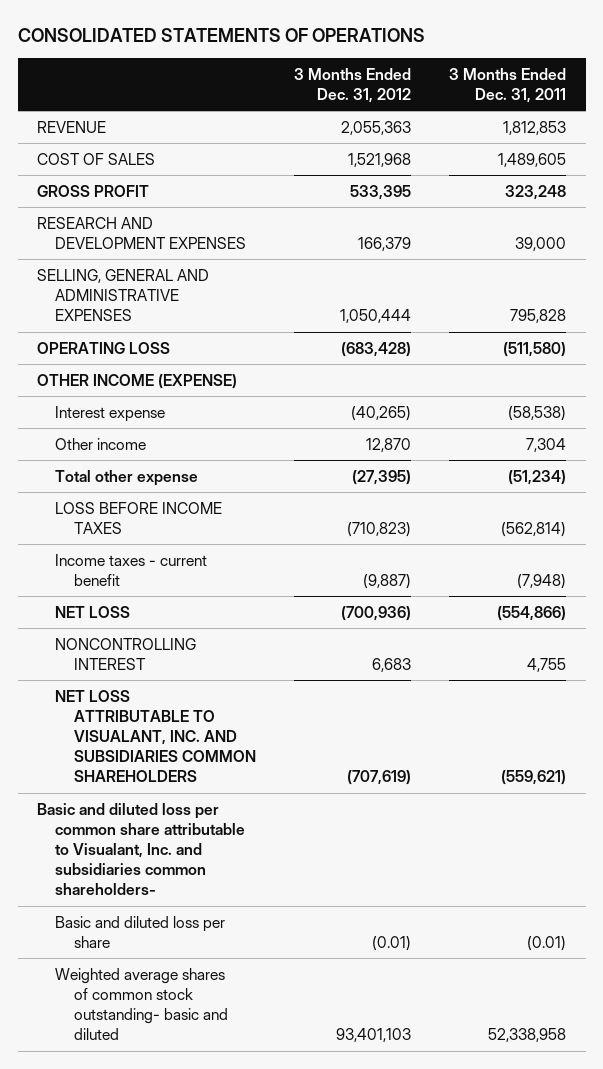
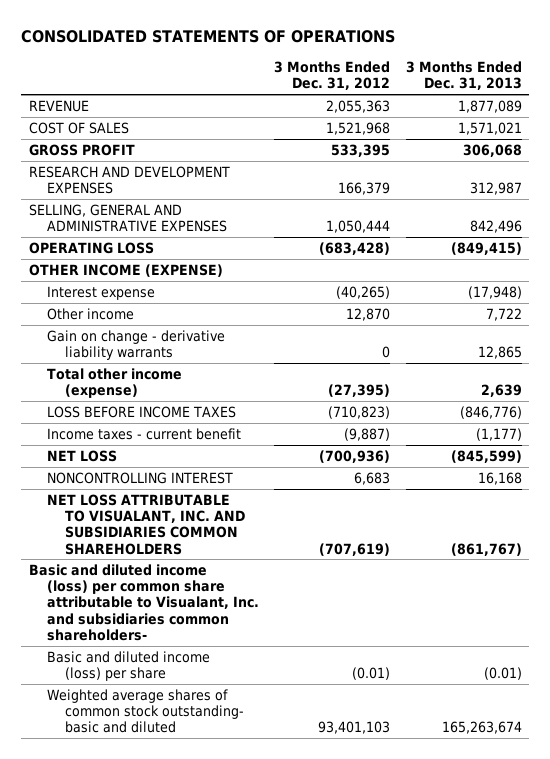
[449,67,567,103] 3 Months Ended Dec. 31, 2011 -> none
none -> [405,61,522,91] 3 Months Ended Dec. 31, 2013
none -> [46,329,225,361] Gain on change - derivative liability warrants
[55,469,199,486] Total other expense -> [46,367,182,399] Total other income (expense)
[36,802,246,896] Basic and diluted loss per common share attributable to Visualant, Inc. and subsidiaries common shareholders- -> [28,563,259,641] Basic and diluted income (loss) per common share attributable to Visualant, Inc. and subsidiaries common shareholders-
[55,915,226,949] Basic and diluted loss per share -> [46,650,210,682] Basic and diluted income (loss) per share

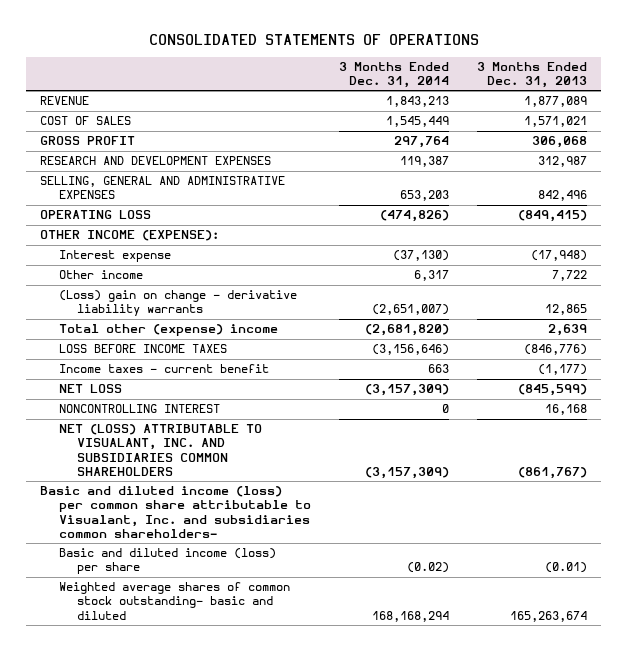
[274,61,391,91] 3 Months Ended Dec. 31, 2012 -> none
none -> [338,61,449,88] 3 Months Ended Dec. 31, 2014
[28,263,223,277] OTHER INCOME (EXPENSE) -> [40,230,220,242] OTHER INCOME (EXPENSE):
[46,329,225,361] Gain on change - derivative liability warrants -> [58,290,297,317] (Loss) gain on change - derivative liability warrants
[46,367,182,399] Total other income (expense) -> [58,324,278,337] Total other (expense) income
[46,493,246,555] NET LOSS ATTRIBUTABLE TO VISUALANT, INC. AND SUBSIDIARIES COMMON SHAREHOLDERS -> [58,424,262,476] NET (LOSS) ATTRIBUTABLE TO VISUALANT, INC. AND SUBSIDIARIES COMMON SHAREHOLDERS

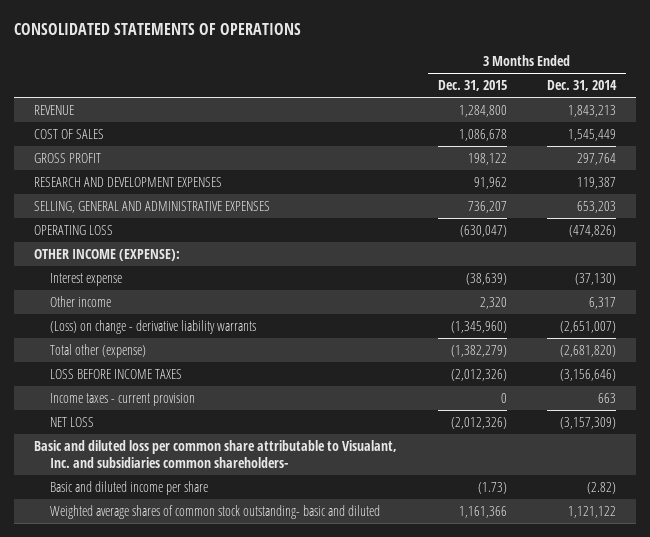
[476,61,587,88] 3 Months Ended Dec. 31, 2013 -> none
none -> [437,80,507,92] Dec. 31, 2015
[58,290,297,317] (Loss) gain on change - derivative liability warrants -> [50,319,257,334] (Loss) on change - derivative liability warrants
[58,324,278,337] Total other (expense) income -> [50,343,147,358] Total other (expense)
[58,364,269,374] Income taxes - current benefit -> [50,392,196,406] Income taxes - current provision
[58,404,220,414] NONCONTROLLING INTEREST -> none
[58,424,262,476] NET (LOSS) ATTRIBUTABLE TO VISUALANT, INC. AND SUBSIDIARIES COMMON SHAREHOLDERS -> none
[40,486,311,538] Basic and diluted income (loss) per common share attributable to Visualant, Inc. and subsidiaries common shareholders- -> [34,439,398,468] Basic and diluted loss per common share attributable to Visualant, Inc. and subsidiaries common shareholders-
[58,548,276,575] Basic and diluted income (loss) per share -> [50,480,209,495] Basic and diluted income per share
[406,562,449,574] (0.02) -> [587,481,617,494] (2.82)
[371,610,449,622] 168,168,294 -> [568,505,617,518] 1,121,122

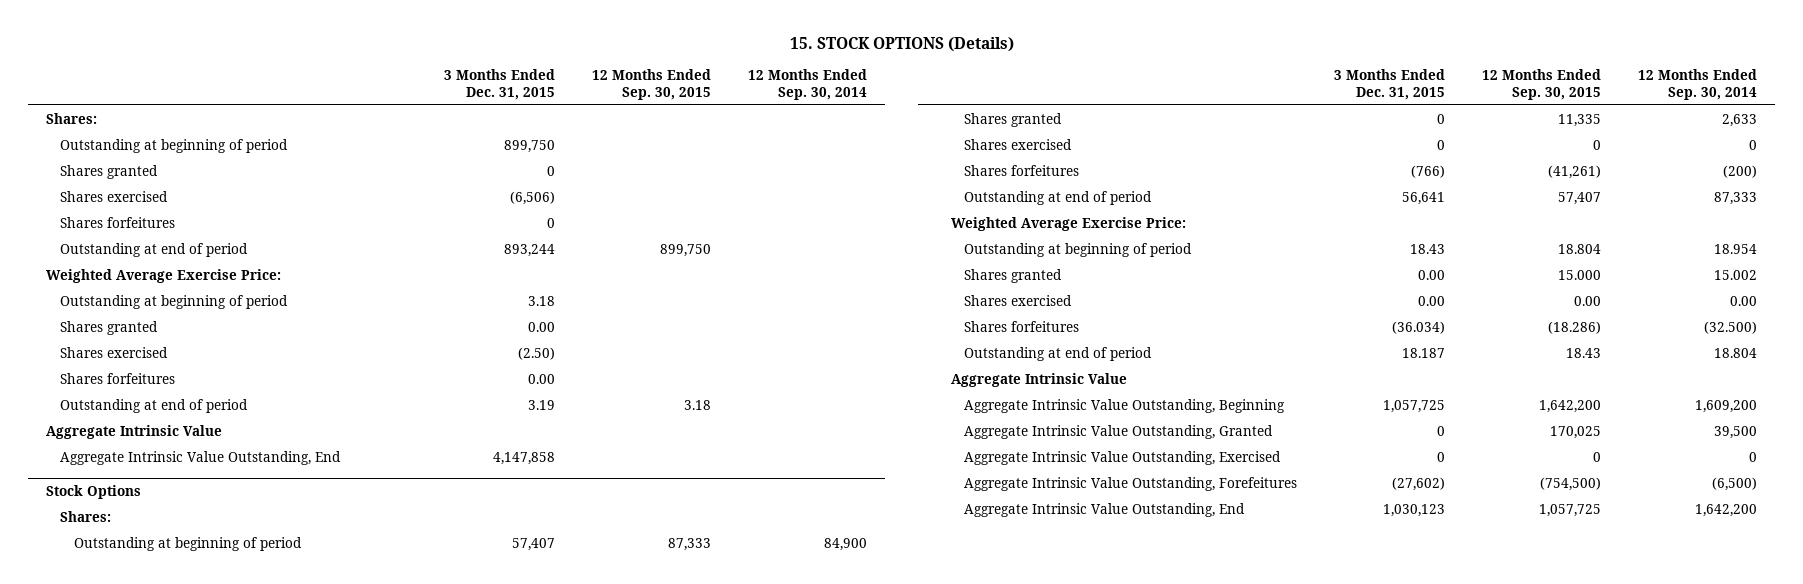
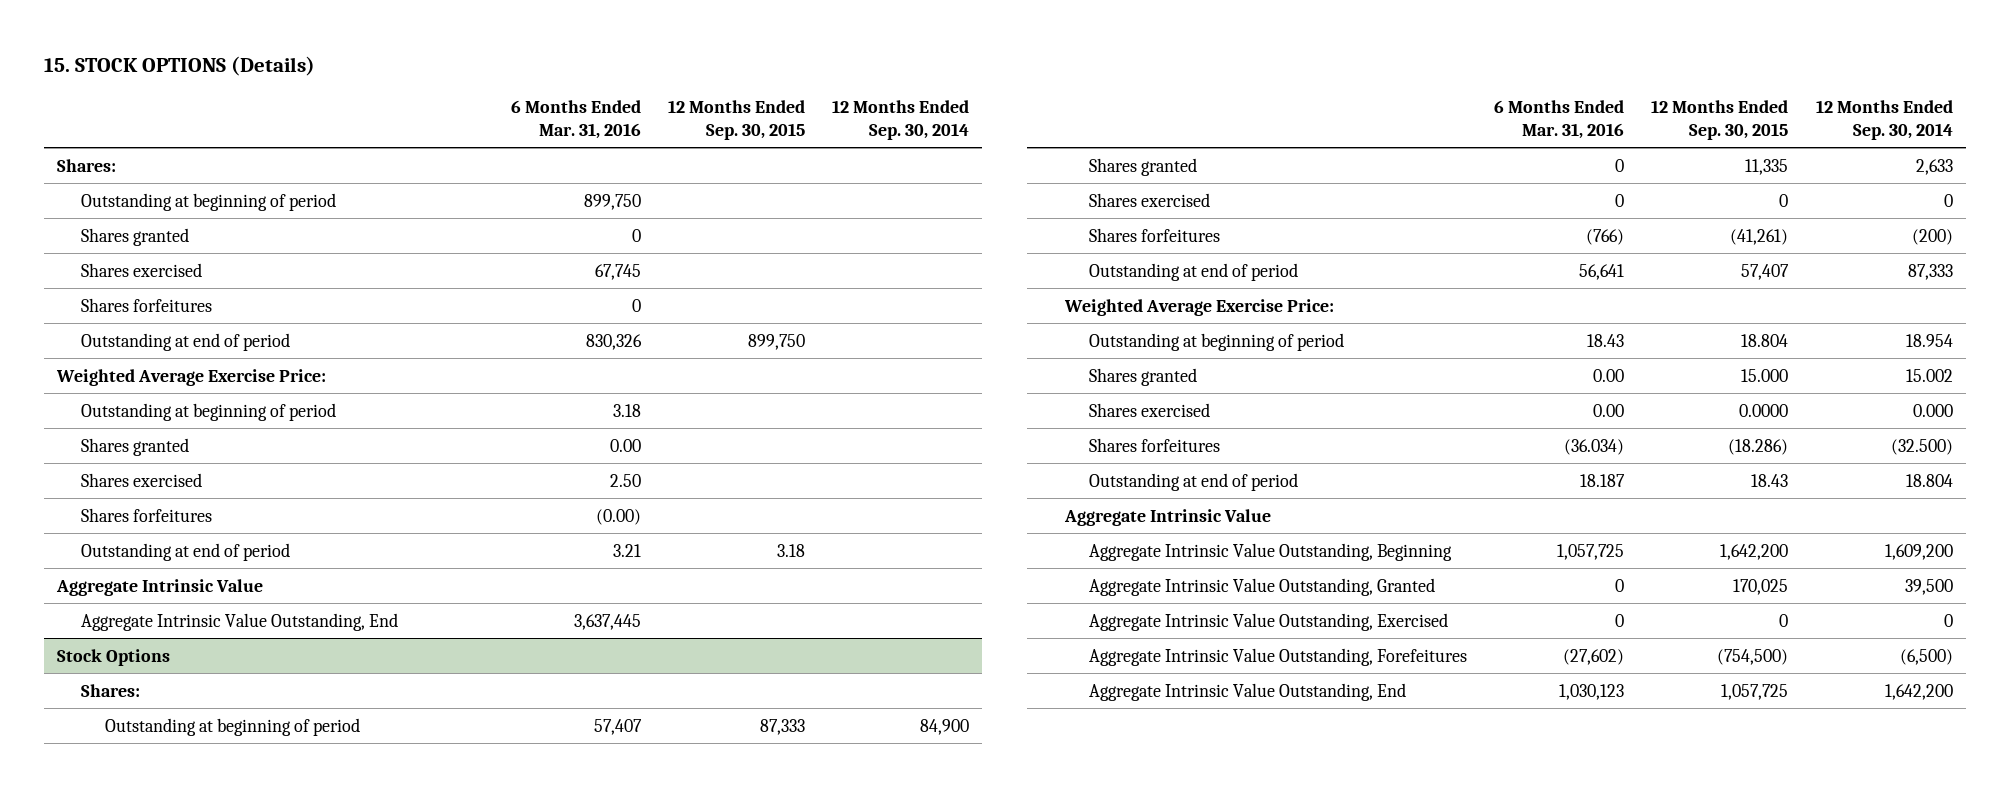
[443,68,555,100] 3 Months Ended Dec. 31, 2015 -> none
none -> [510,100,641,139] 6 Months Ended Mar. 31, 2016
[1574,295,1602,306] 0.00 -> [1739,403,1789,417] 0.0000
[1729,295,1757,306] 0.00 -> [1912,403,1953,417] 0.000

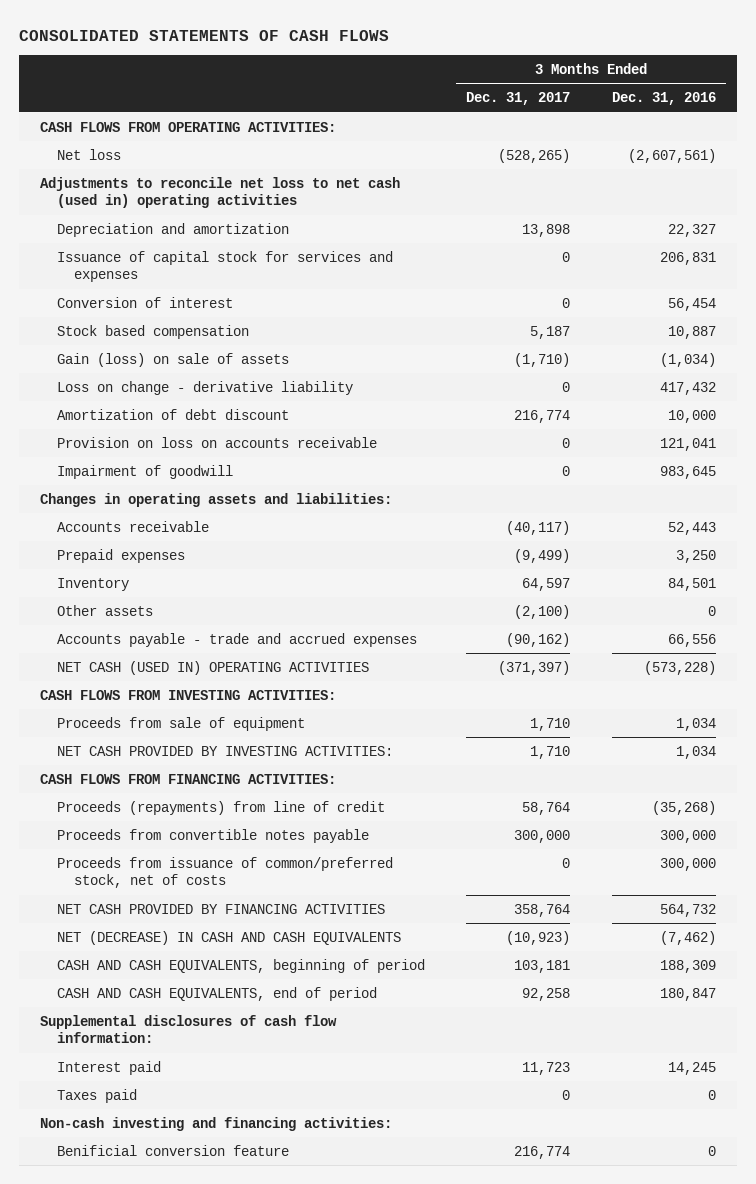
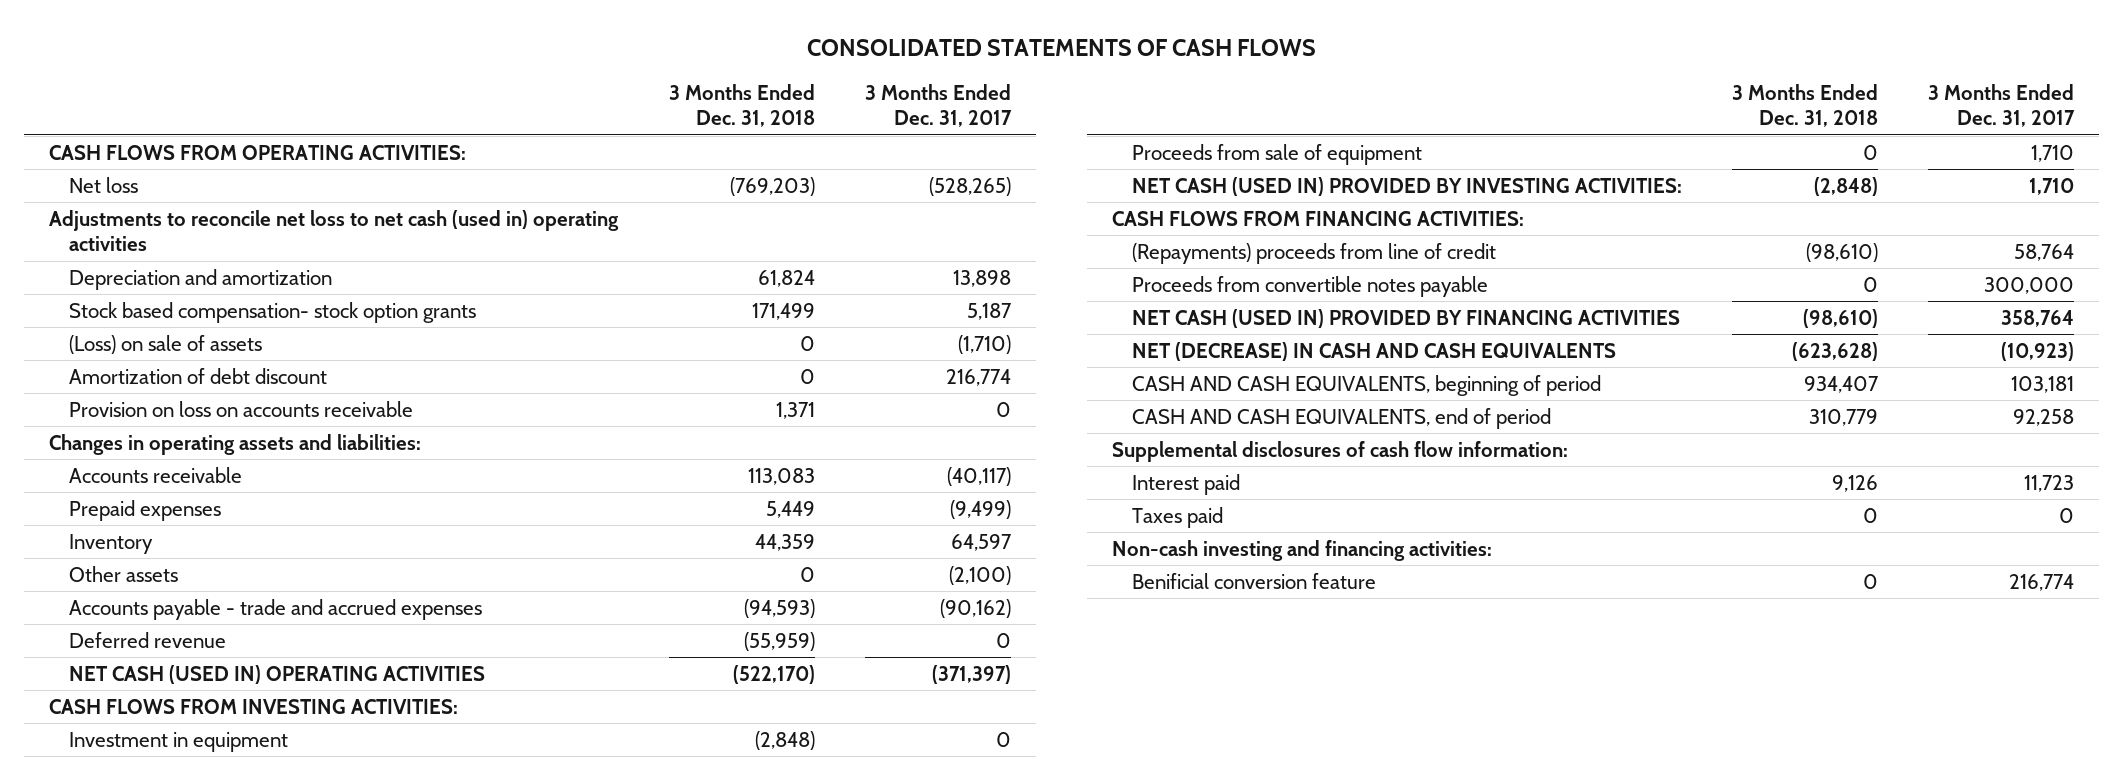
[611,92,716,106] Dec. 31, 2016 -> none
none -> [668,83,815,128] 3 Months Ended Dec. 31, 2018
[56,250,393,283] Issuance of capital stock for services and expenses -> none
[56,296,233,308] Conversion of interest -> none
[56,380,353,395] Loss on change - derivative liability -> none
[56,324,249,339] Stock based compensation -> [68,301,476,323] Stock based compensation- stock option grants
[56,352,289,367] Gain (loss) on sale of assets -> [68,334,262,354] (Loss) on sale of assets
[56,464,233,479] Impairment of goodwill -> none
none -> [68,631,226,648] Deferred revenue
none -> [68,731,288,752] Investment in equipment
[56,745,393,756] NET CASH PROVIDED BY INVESTING ACTIVITIES: -> [1131,176,1682,196] NET CASH (USED IN) PROVIDED BY INVESTING ACTIVITIES:
[56,800,385,815] Proceeds (repayments) from line of credit -> [1131,242,1496,264] (Repayments) proceeds from line of credit
[56,856,393,889] Proceeds from issuance of common/preferred stock, net of costs -> none
[56,903,385,914] NET CASH PROVIDED BY FINANCING ACTIVITIES -> [1131,308,1680,328] NET CASH (USED IN) PROVIDED BY FINANCING ACTIVITIES

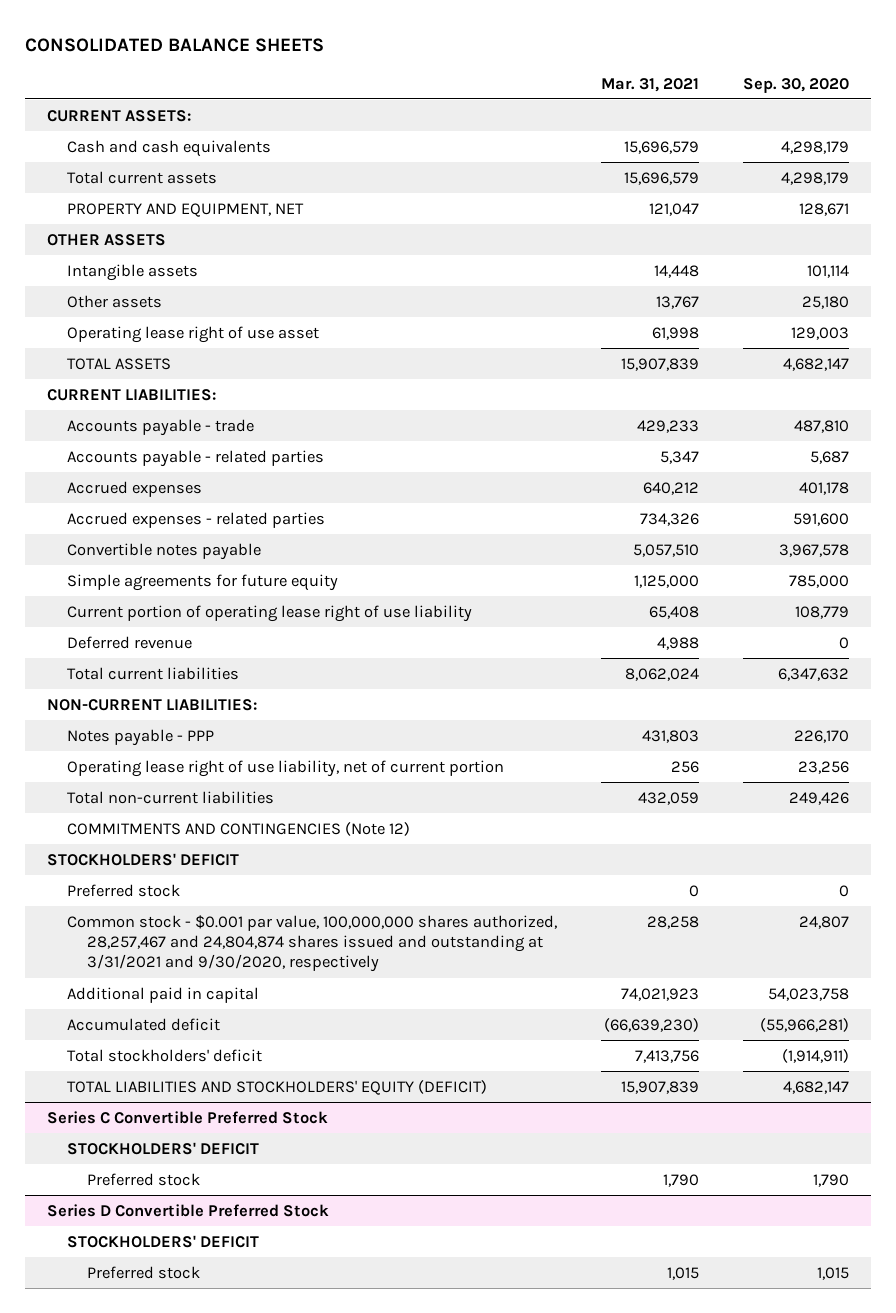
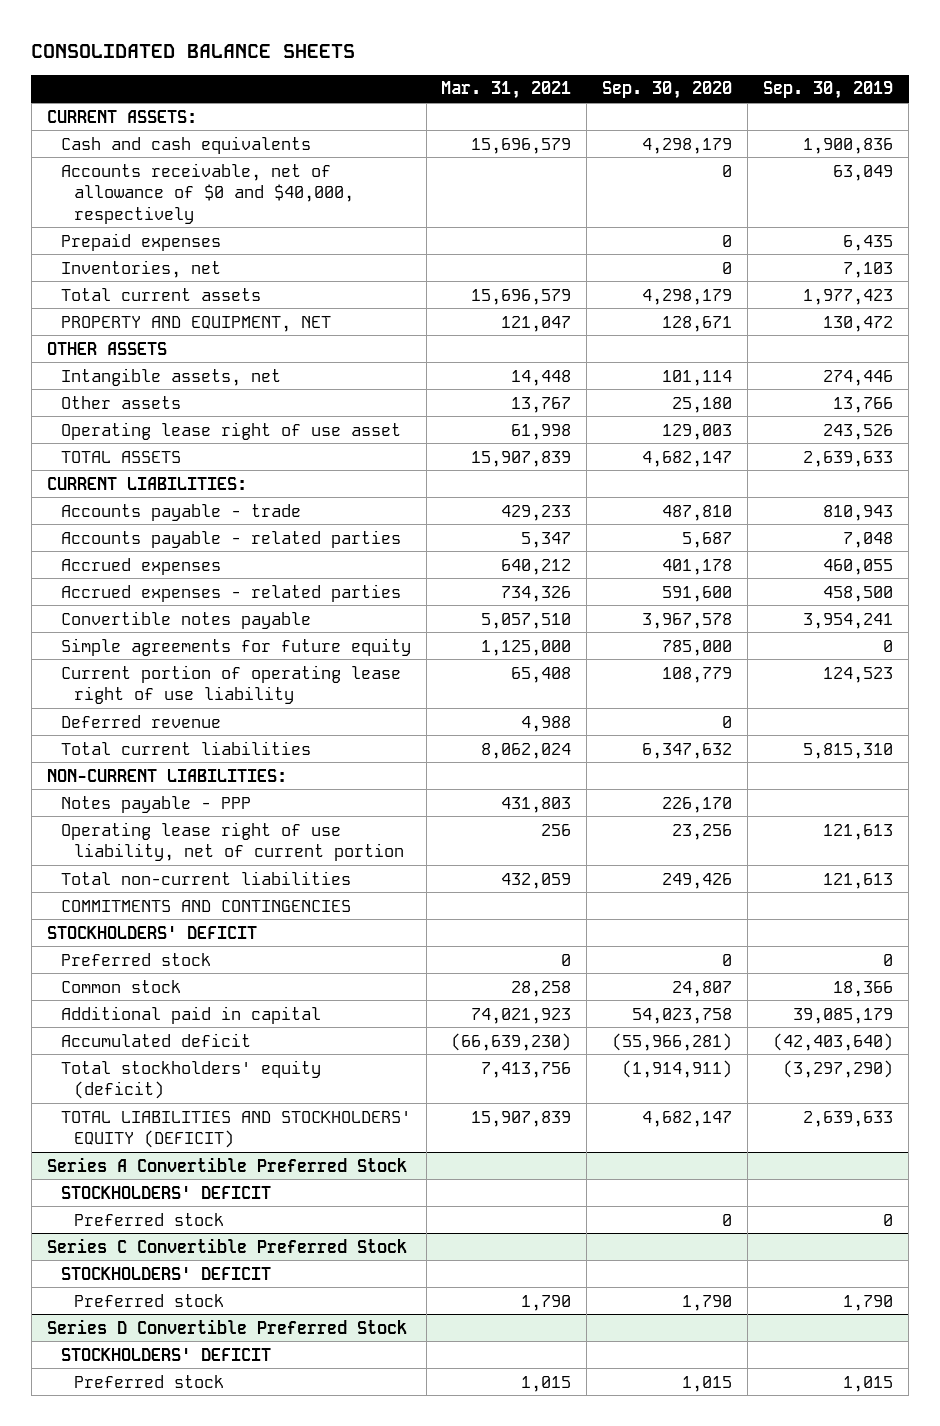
none -> [763,81,894,100] Sep. 30, 2019
none -> [60,162,355,224] Accounts receivable, net of allowance of $0 and $40,000, respectively
none -> [60,232,221,251] Prepaid expenses
none -> [60,259,221,278] Inventories, net
[67,263,199,281] Intangible assets -> [60,367,281,386] Intangible assets, net
[67,821,411,836] COMMITMENTS AND CONTINGENCIES (Note 12) -> [60,899,351,912] COMMITMENTS AND CONTINGENCIES
[67,914,558,973] Common stock - $0.001 par value, 100,000,000 shares authorized, 28,257,467 and 24,804,874 shares issued and outstanding at 3/31/2021 and 9/30/2020, respectively -> [60,979,181,993] Common stock
[67,1048,263,1062] Total stockholders' deficit -> [60,1059,321,1100] Total stockholders' equity (deficit)
none -> [46,1156,407,1172] Series A Convertible Preferred Stock
none -> [60,1185,271,1199] STOCKHOLDERS' DEFICIT
none -> [74,1212,225,1226] Preferred stock

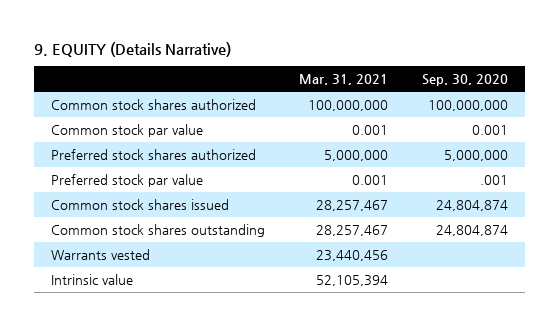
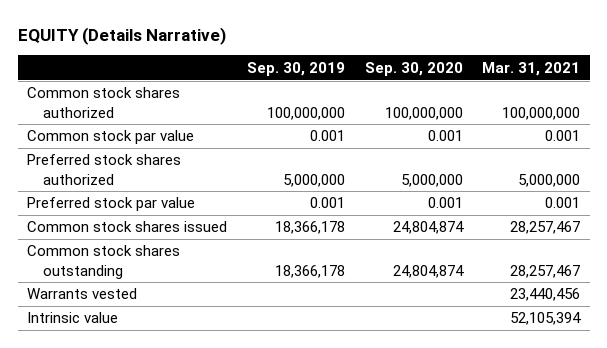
[34,41,232,57] 9. EQUITY (Details Narrative) -> [17,26,226,45] EQUITY (Details Narrative)
none -> [246,61,345,76] Sep. 30, 2019
[480,174,509,185] .001 -> [427,197,463,209] 0.001

